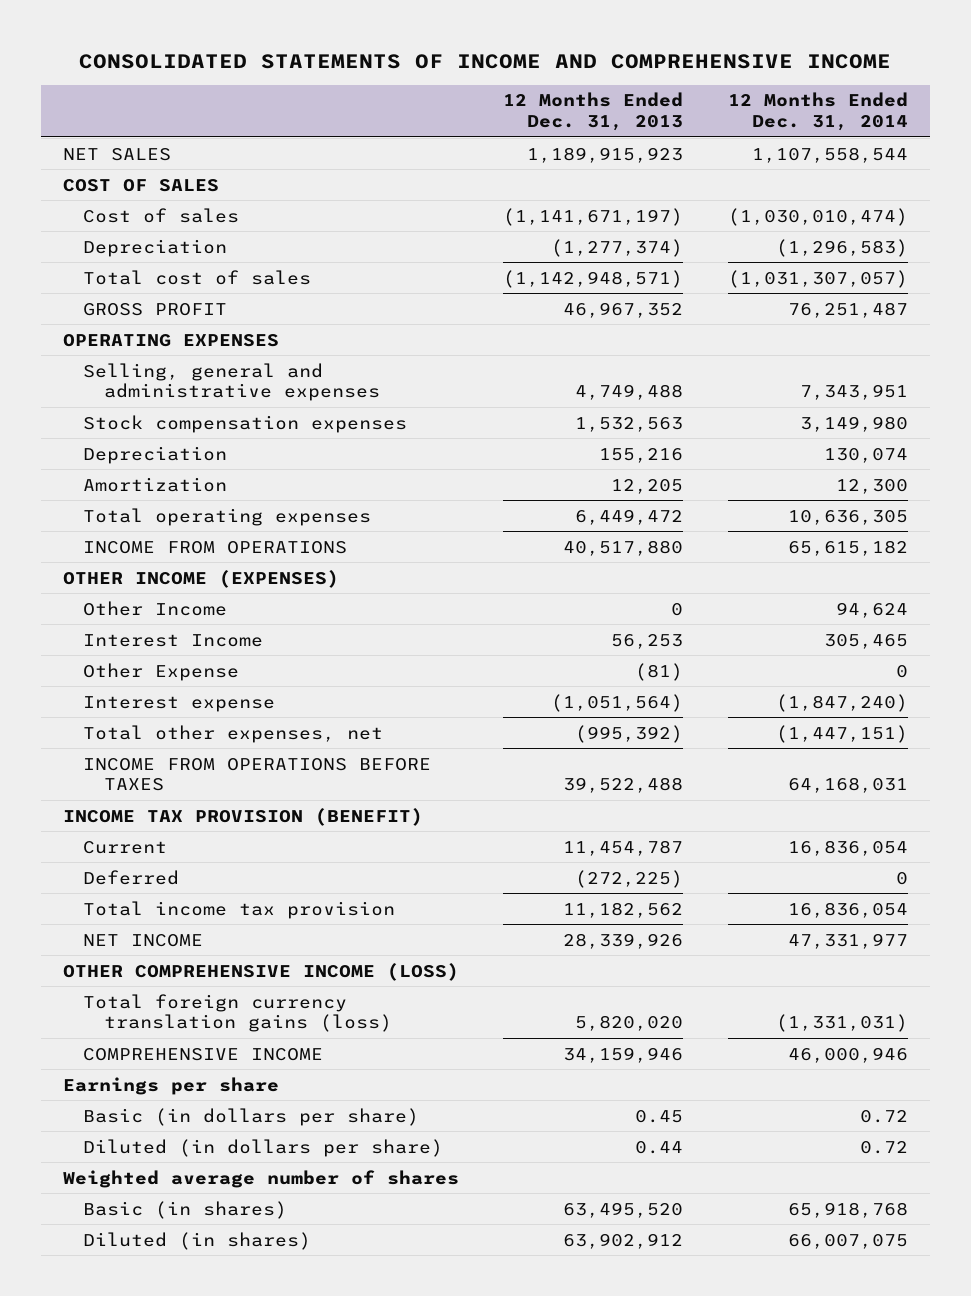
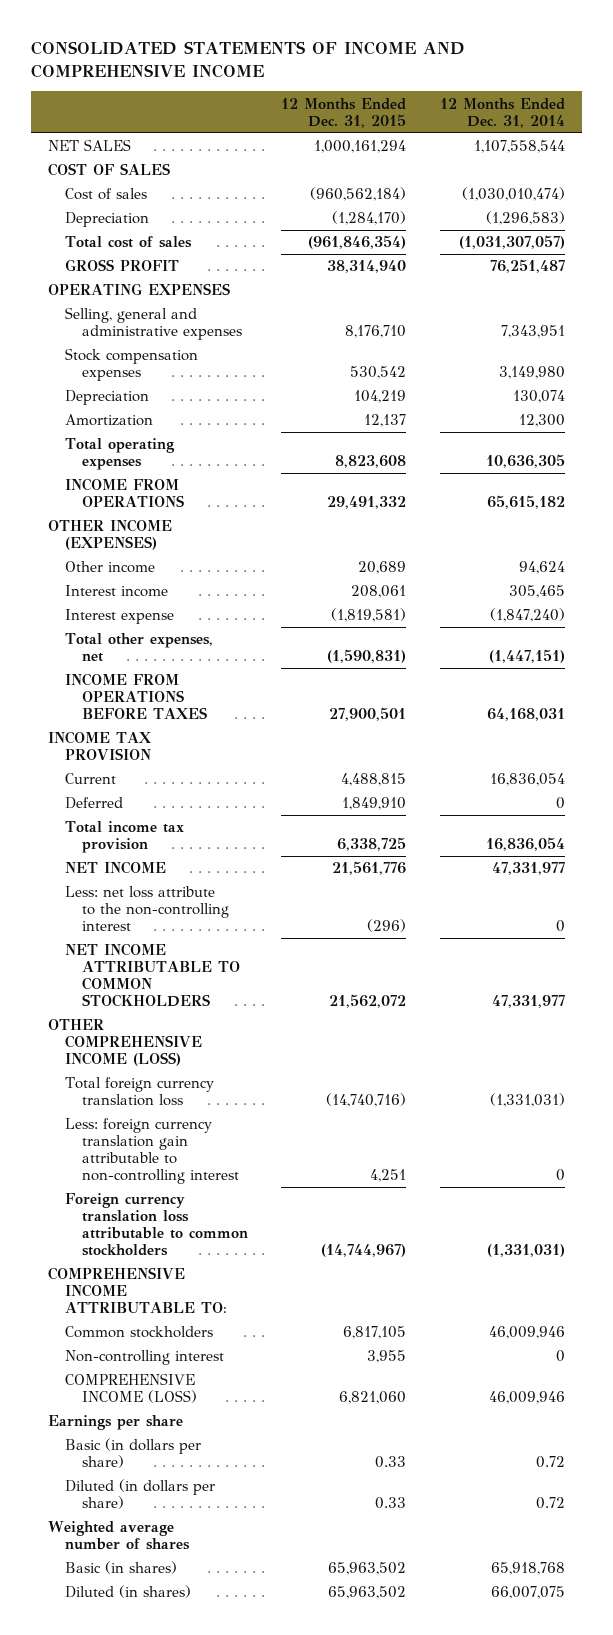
[503,92,684,131] 12 Months Ended Dec. 31, 2013 -> none
none -> [281,97,407,128] 12 Months Ended Dec. 31, 2015
[83,662,240,681] Other Expense -> none
[83,600,228,616] Other Income -> [64,561,155,574] Other income
[83,633,264,647] Interest Income -> [64,585,168,598] Interest income
[63,807,424,826] INCOME TAX PROVISION (BENEFIT) -> [47,731,152,761] INCOME TAX PROVISION
none -> [64,886,229,932] Less: net loss attribute to the non-controlling interest
none -> [64,943,240,1008] NET INCOME ATTRIBUTABLE TO COMMON STOCKHOLDERS
[83,993,392,1033] Total foreign currency translation gains (loss) -> [64,1077,214,1107] Total foreign currency translation loss
none -> [64,1118,239,1185] Less: foreign currency translation gain attributable to non-controlling interest
none -> [64,1193,248,1257] Foreign currency translation loss attributable to common stockholders
none -> [47,1267,227,1314] COMPREHENSIVE INCOME ATTRIBUTABLE TO:
none -> [64,1326,213,1339] Common stockholders
none -> [64,1350,224,1366] Non-controlling interest
[83,1047,324,1061] COMPREHENSIVE INCOME -> [64,1373,197,1404] COMPREHENSIVE INCOME (LOSS)
[787,1046,908,1063] 46,000,946 -> [489,1391,566,1405] 46,009,946

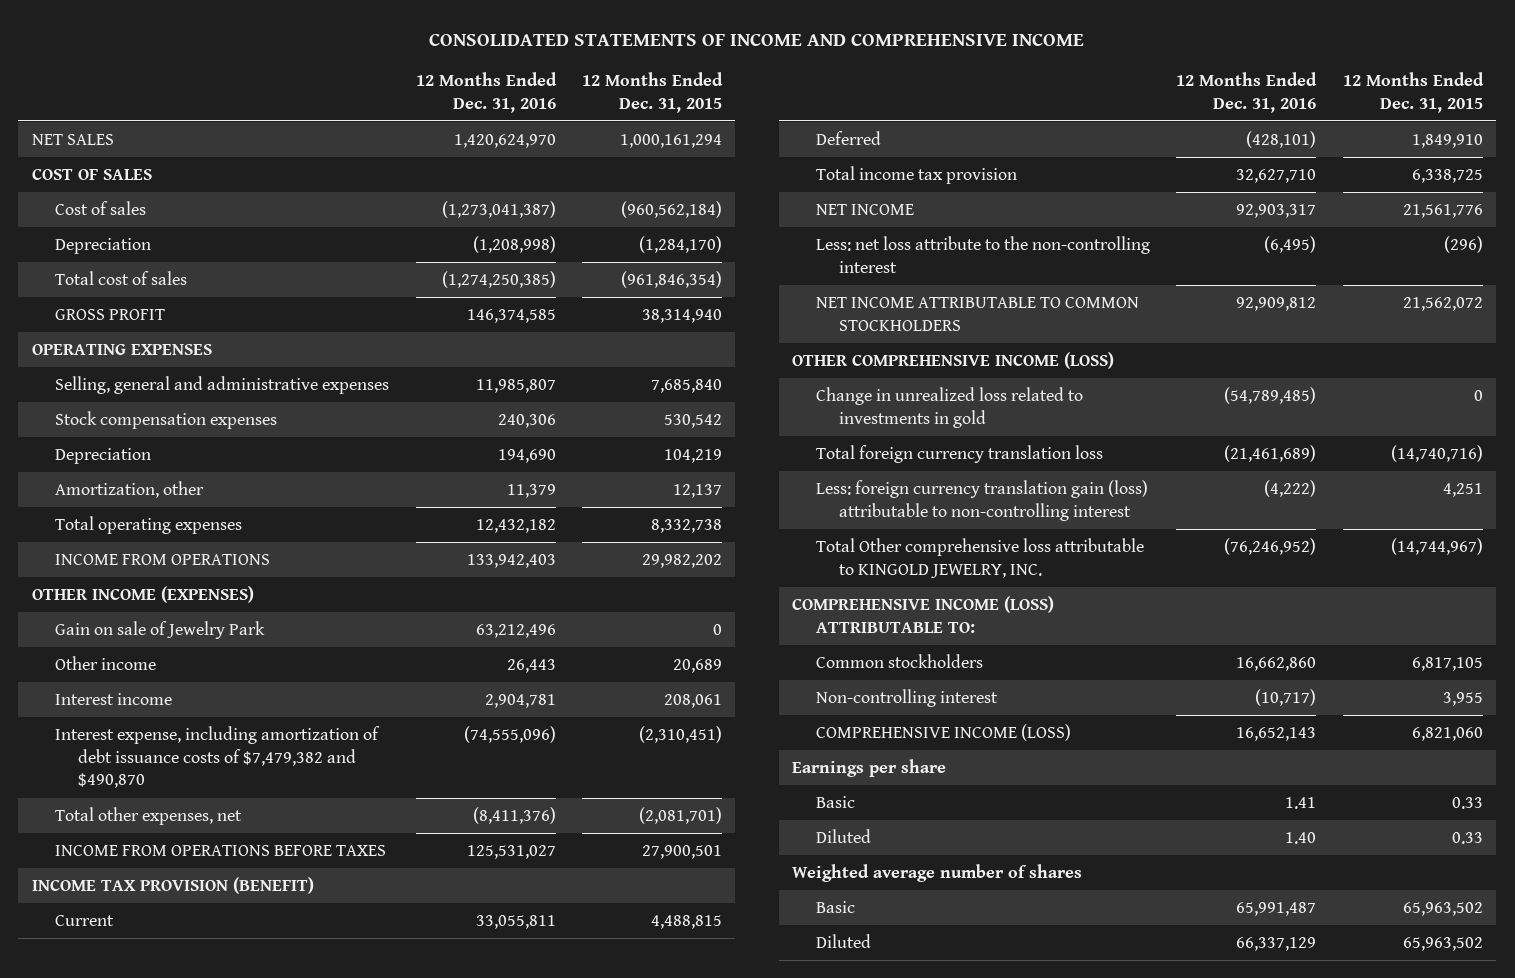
[440,97,566,128] 12 Months Ended Dec. 31, 2014 -> none
none -> [415,72,557,113] 12 Months Ended Dec. 31, 2016
[345,325,407,339] 8,176,710 -> [651,379,723,394] 7,685,840
[64,414,153,427] Amortization -> [54,481,204,499] Amortization, other
[335,455,407,469] 8,823,608 -> [651,519,723,534] 8,332,738
[327,496,407,510] 29,491,332 -> [642,554,723,569] 29,982,202
none -> [54,621,265,640] Gain on sale of Jewelry Park
[64,609,174,625] Interest expense -> none
none -> [54,726,380,789] Interest expense, including amortization of debt issuance costs of $7,479,382 and $490,870
[327,649,407,664] (1,590,831) -> [639,807,723,825] (2,081,701)
[47,731,152,761] INCOME TAX PROVISION -> [31,877,314,895] INCOME TAX PROVISION (BENEFIT)
none -> [815,387,1083,428] Change in unrealized loss related to investments in gold
[64,1118,239,1185] Less: foreign currency translation gain attributable to non-controlling interest -> [815,480,1148,521] Less: foreign currency translation gain (loss) attributable to non-controlling interest
[64,1193,248,1257] Foreign currency translation loss attributable to common stockholders -> [815,538,1144,578] Total Other comprehensive loss attributable to KINGOLD JEWELRY, INC.
[47,1267,227,1314] COMPREHENSIVE INCOME ATTRIBUTABLE TO: -> [792,596,1055,633] COMPREHENSIVE INCOME (LOSS) ATTRIBUTABLE TO:
[64,1438,201,1469] Basic (in dollars per share) -> [815,796,855,809] Basic
[64,1479,215,1510] Diluted (in dollars per share) -> [815,829,871,844] Diluted
[64,1561,177,1575] Basic (in shares) -> [815,901,855,914] Basic
[64,1585,191,1599] Diluted (in shares) -> [815,934,871,949] Diluted

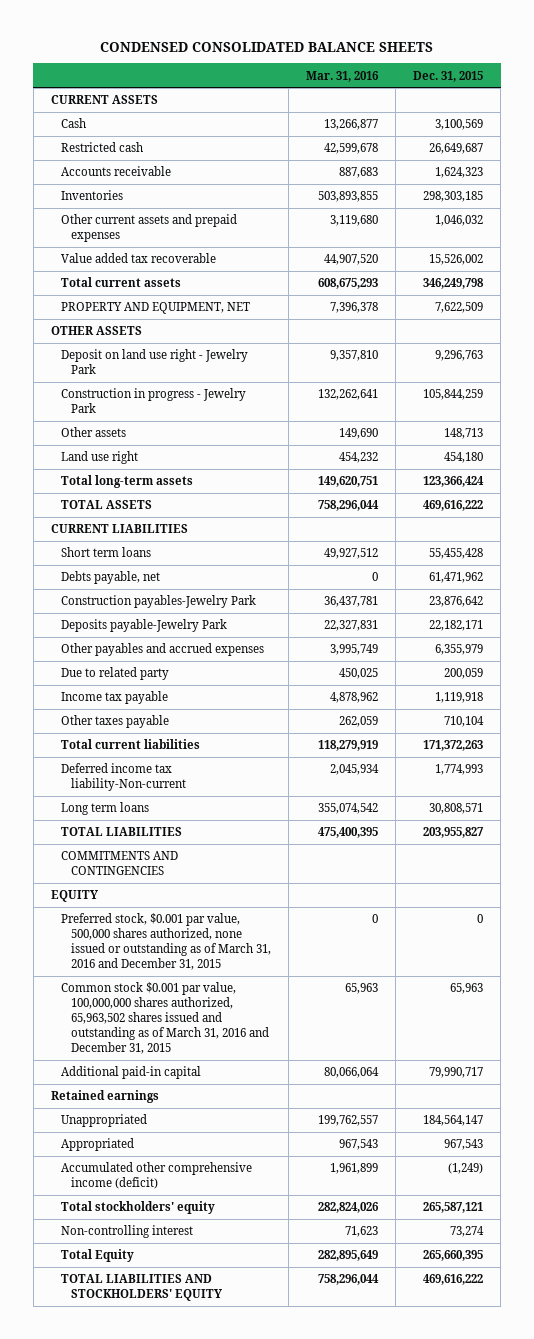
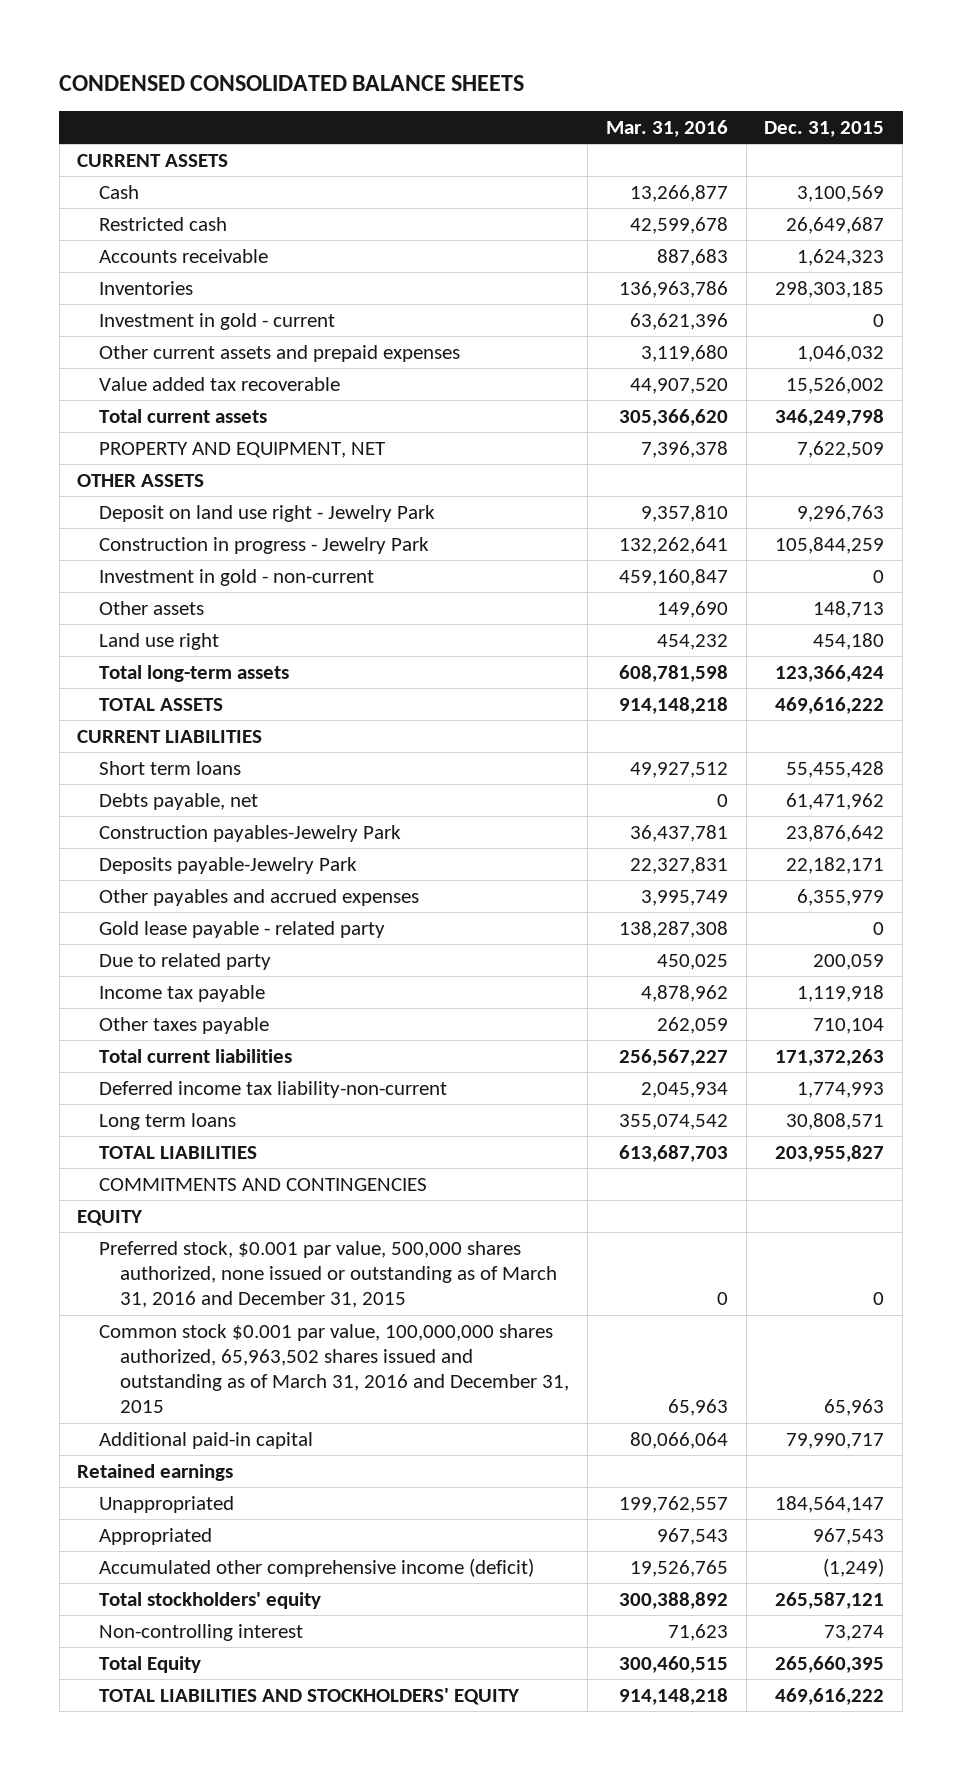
[318,191,379,203] 503,893,855 -> [618,280,728,298] 136,963,786
none -> [98,312,335,330] Investment in gold - current
[318,278,379,290] 608,675,293 -> [618,408,728,426] 305,366,620
none -> [98,568,374,586] Investment in gold - non-current
[318,476,379,488] 149,620,751 -> [618,664,728,682] 608,781,598
[318,500,380,512] 758,296,044 -> [618,696,728,714] 914,148,218
none -> [98,920,385,938] Gold lease payable - related party
[318,740,379,752] 118,279,919 -> [618,1048,728,1066] 256,567,227
[61,763,187,792] Deferred income tax liability-Non-current -> [98,1080,447,1098] Deferred income tax liability-non-current
[318,827,379,839] 475,400,395 -> [618,1144,728,1162] 613,687,703
[330,1163,379,1175] 1,961,899 -> [629,1559,728,1577] 19,526,765
[318,1202,380,1214] 282,824,026 -> [618,1591,728,1609] 300,388,892
[318,1250,379,1262] 282,895,649 -> [618,1655,728,1673] 300,460,515
[318,1274,380,1286] 758,296,044 -> [618,1687,728,1705] 914,148,218

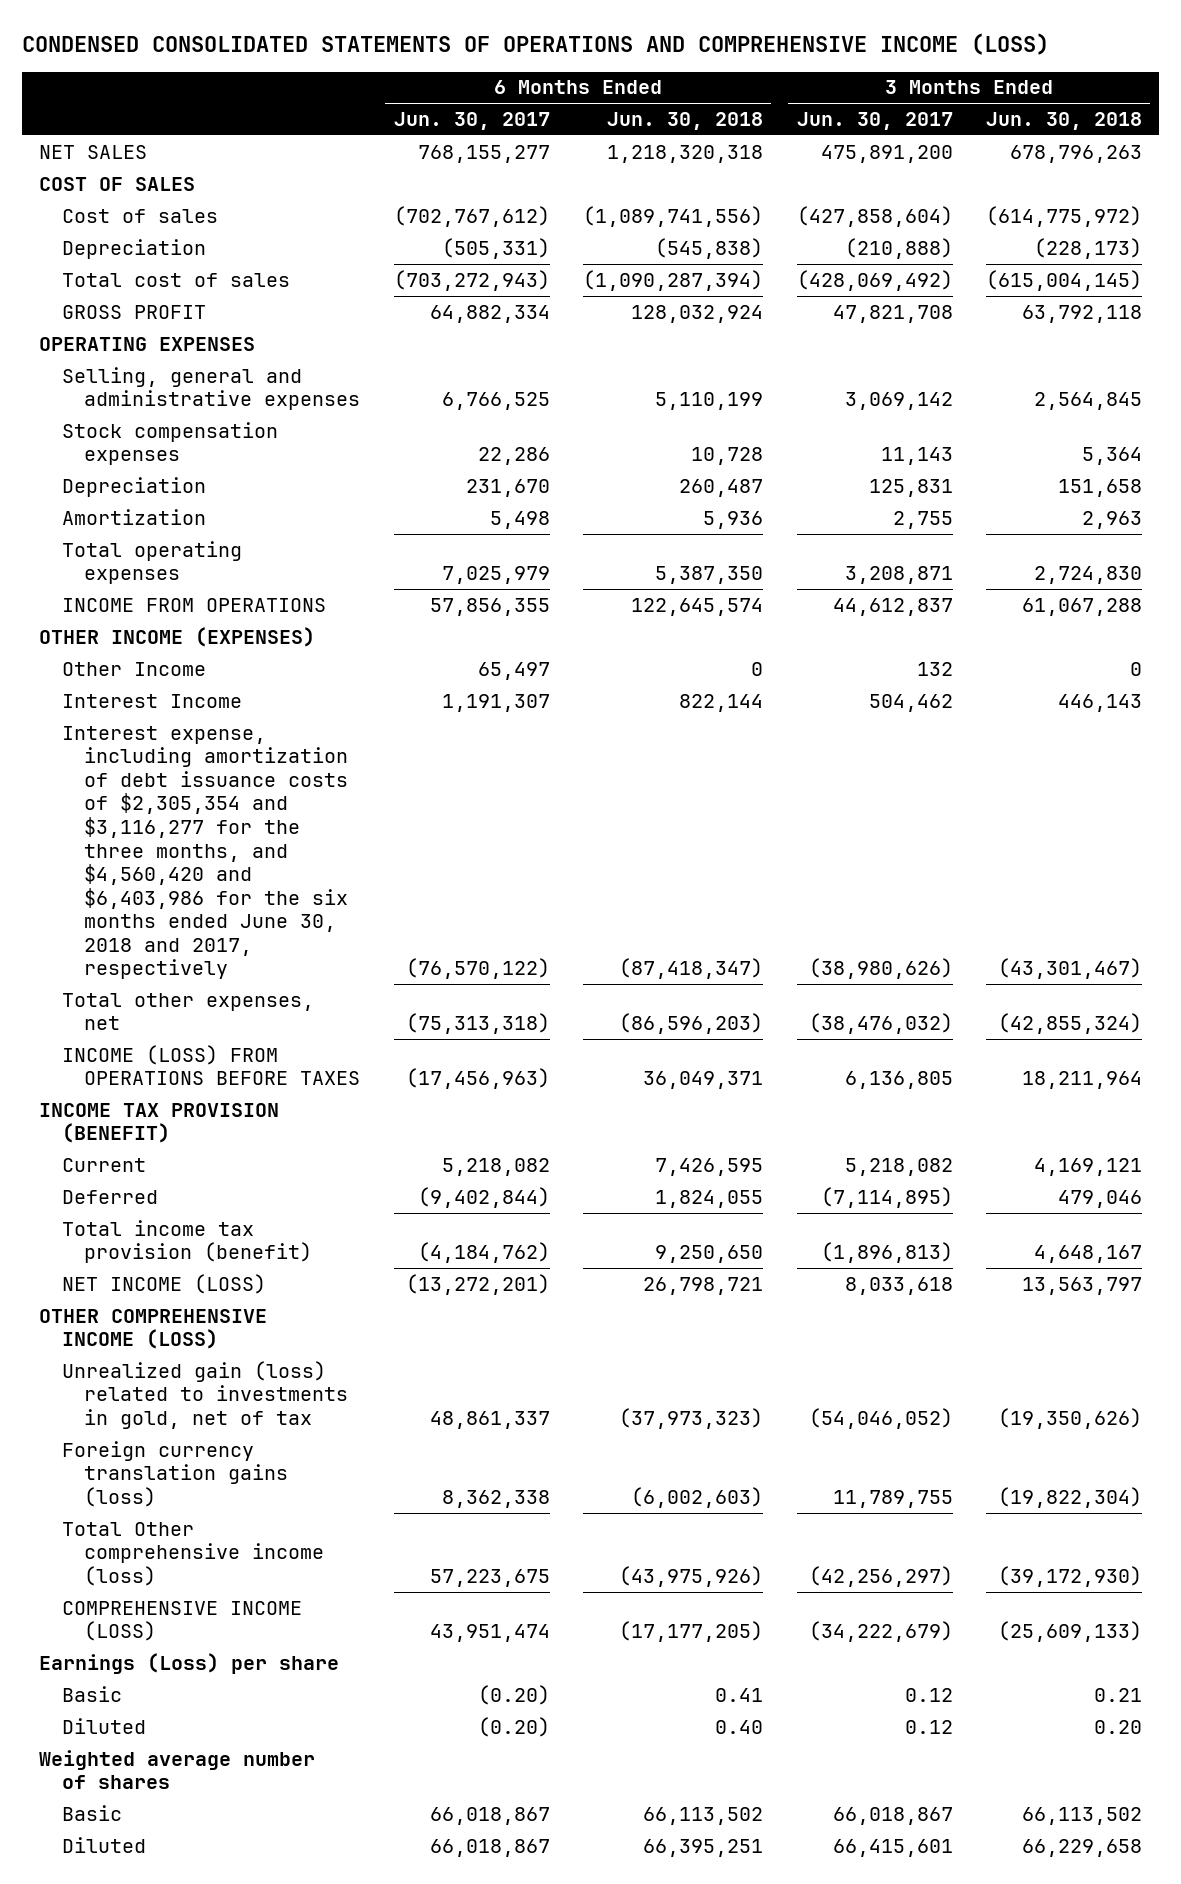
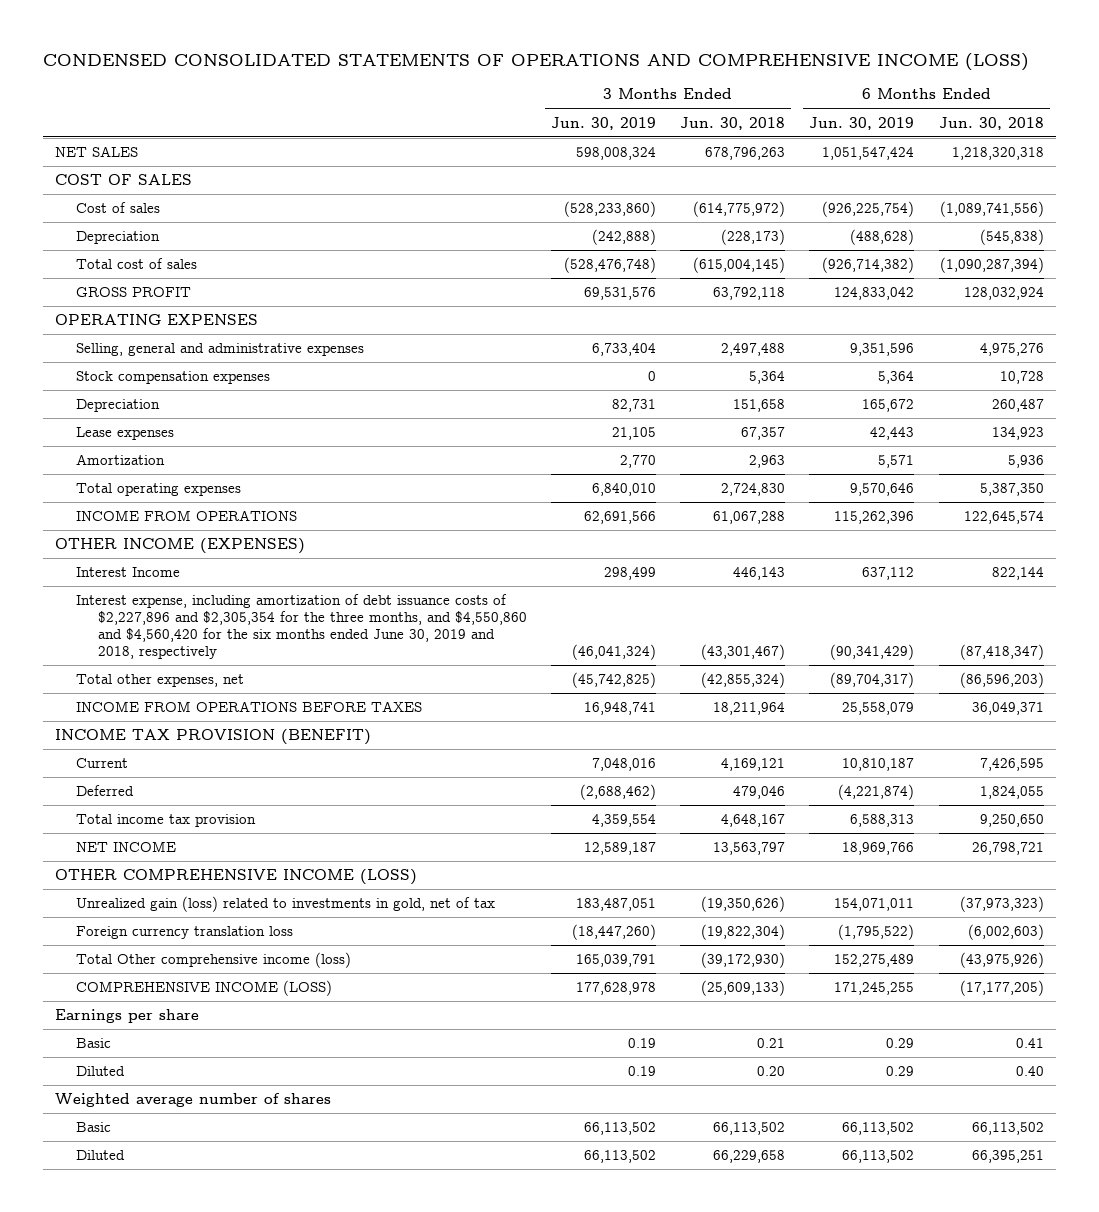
[393,111,550,130] Jun. 30, 2017 -> none
[796,111,953,130] Jun. 30, 2017 -> none
none -> [551,116,657,130] Jun. 30, 2019
none -> [809,116,915,130] Jun. 30, 2019
[655,392,764,411] 5,110,199 -> [979,343,1044,357] 4,975,276
[1034,392,1143,411] 2,564,845 -> [721,343,786,357] 2,497,488
none -> [76,427,175,441] Lease expenses
[61,661,206,676] Other Income -> none
[61,725,349,980] Interest expense, including amortization of debt issuance costs of $2,305,354 and $3,116,277 for the three months, and $4,560,420 and $6,403,986 for the six months ended June 30, 2018 and 2017, respectively -> [76,594,527,660] Interest expense, including amortization of debt issuance costs of $2,227,896 and $2,305,354 for the three months, and $4,550,860 and $4,560,420 for the six months ended June 30, 2019 and 2018, respectively
[61,1044,361,1086] INCOME (LOSS) FROM OPERATIONS BEFORE TAXES -> [76,701,423,713] INCOME FROM OPERATIONS BEFORE TAXES
[61,1219,313,1264] Total income tax provision (benefit) -> [76,814,257,828] Total income tax provision
[61,1273,266,1294] NET INCOME (LOSS) -> [76,841,177,853] NET INCOME
[61,1440,289,1507] Foreign currency translation gains (loss) -> [76,926,294,940] Foreign currency translation loss
[39,1652,340,1674] Earnings (Loss) per share -> [54,1009,199,1024] Earnings per share

